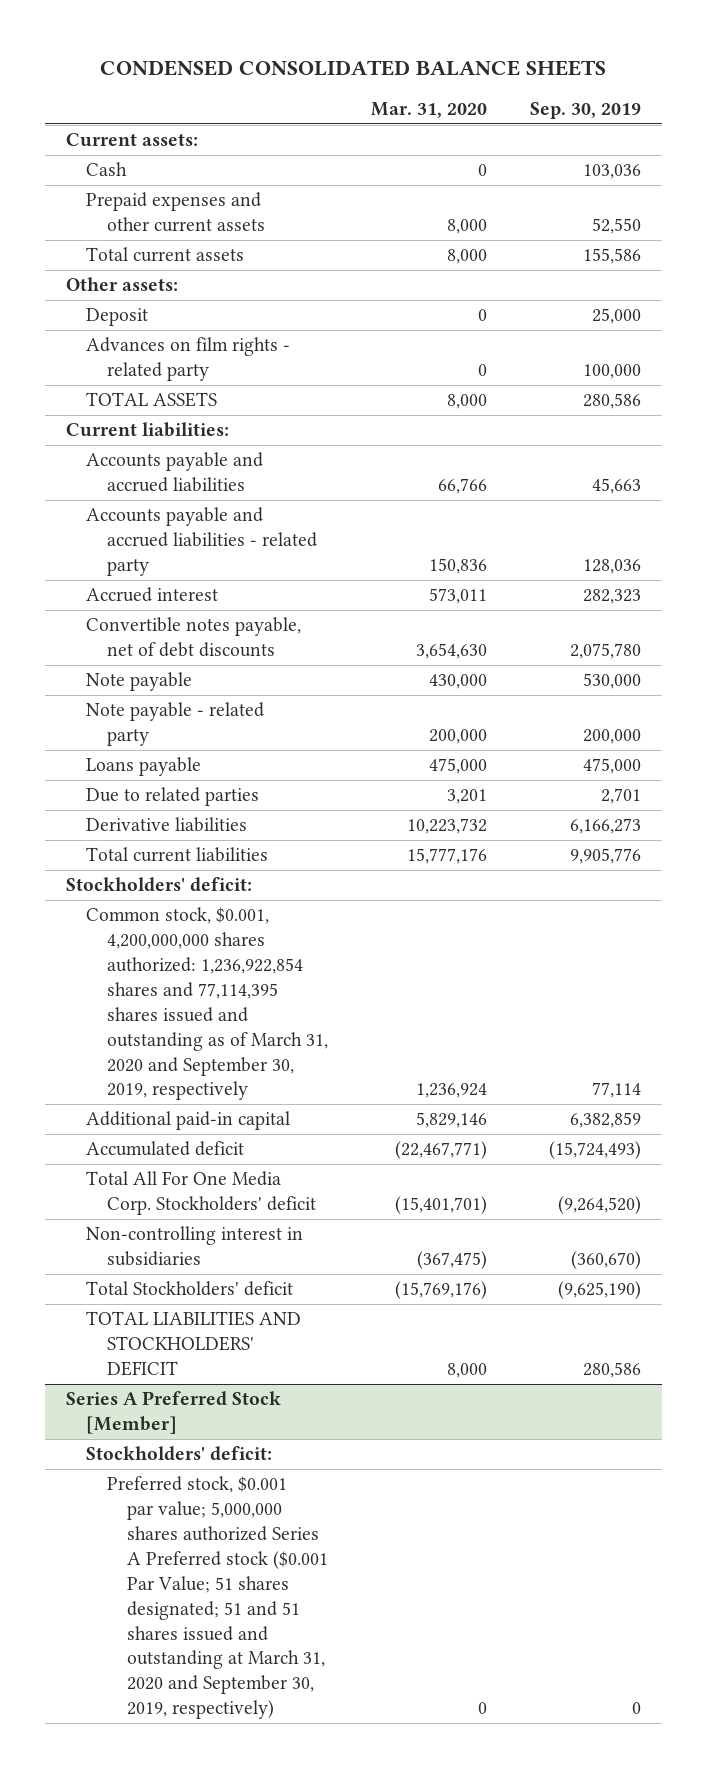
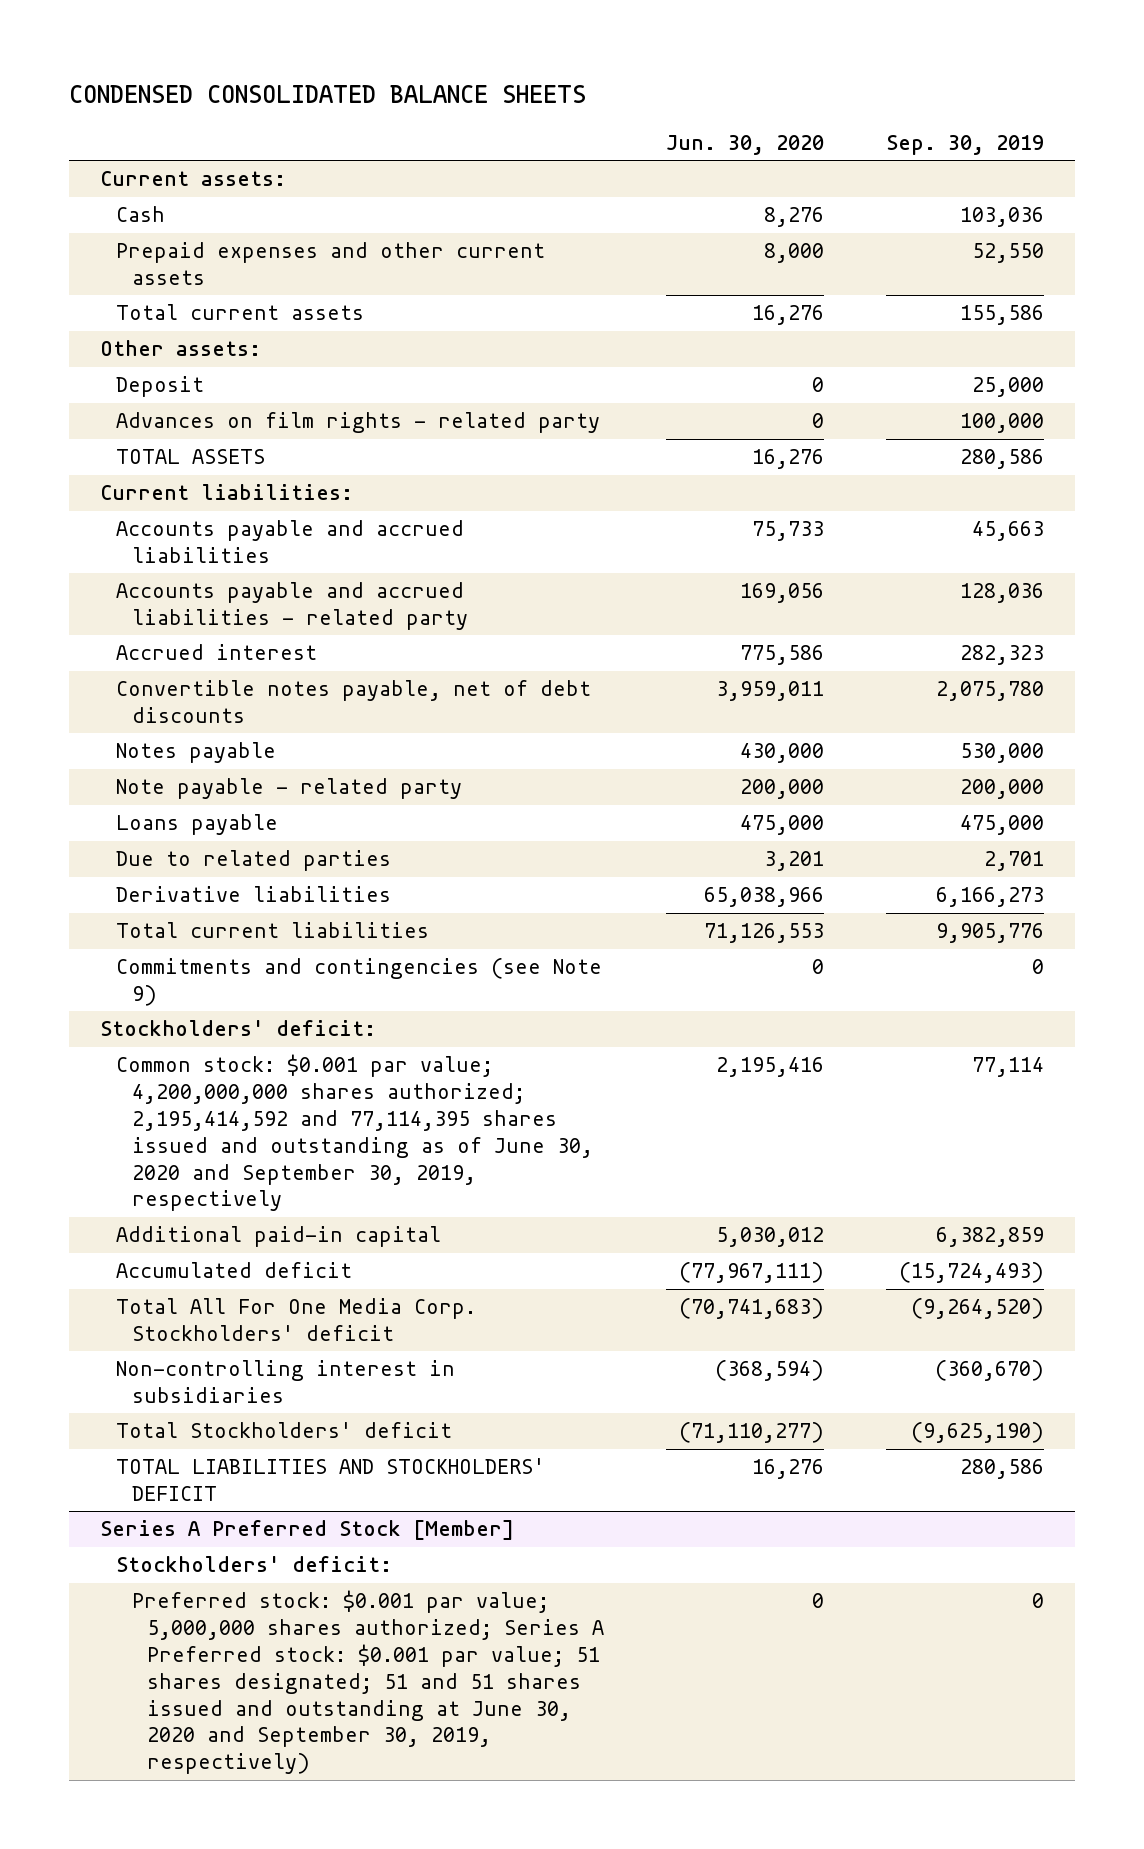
[370,102,487,119] Mar. 31, 2020 -> none
none -> [666,134,825,155] Jun. 30, 2020
[86,672,193,692] Note payable -> [115,742,276,764] Notes payable
none -> [115,958,602,1007] Commitments and contingencies (see Note 9)
[86,907,328,1101] Common stock, $0.001, 4,200,000,000 shares authorized: 1,236,922,854 shares and 77,114,395 shares issued and outstanding as of March 31, 2020 and September 30, 2019, respectively -> [115,1054,593,1212] Common stock: $0.001 par value; 4,200,000,000 shares authorized; 2,195,414,592 and 77,114,395 shares issued and outstanding as of June 30, 2020 and September 30, 2019, respectively
[106,1476,328,1720] Preferred stock, $0.001 par value; 5,000,000 shares authorized Series A Preferred stock ($0.001 Par Value; 51 shares designated; 51 and 51 shares issued and outstanding at March 31, 2020 and September 30, 2019, respectively) -> [131,1590,605,1775] Preferred stock: $0.001 par value; 5,000,000 shares authorized; Series A Preferred stock: $0.001 par value; 51 shares designated; 51 and 51 shares issued and outstanding at June 30, 2020 and September 30, 2019, respectively)

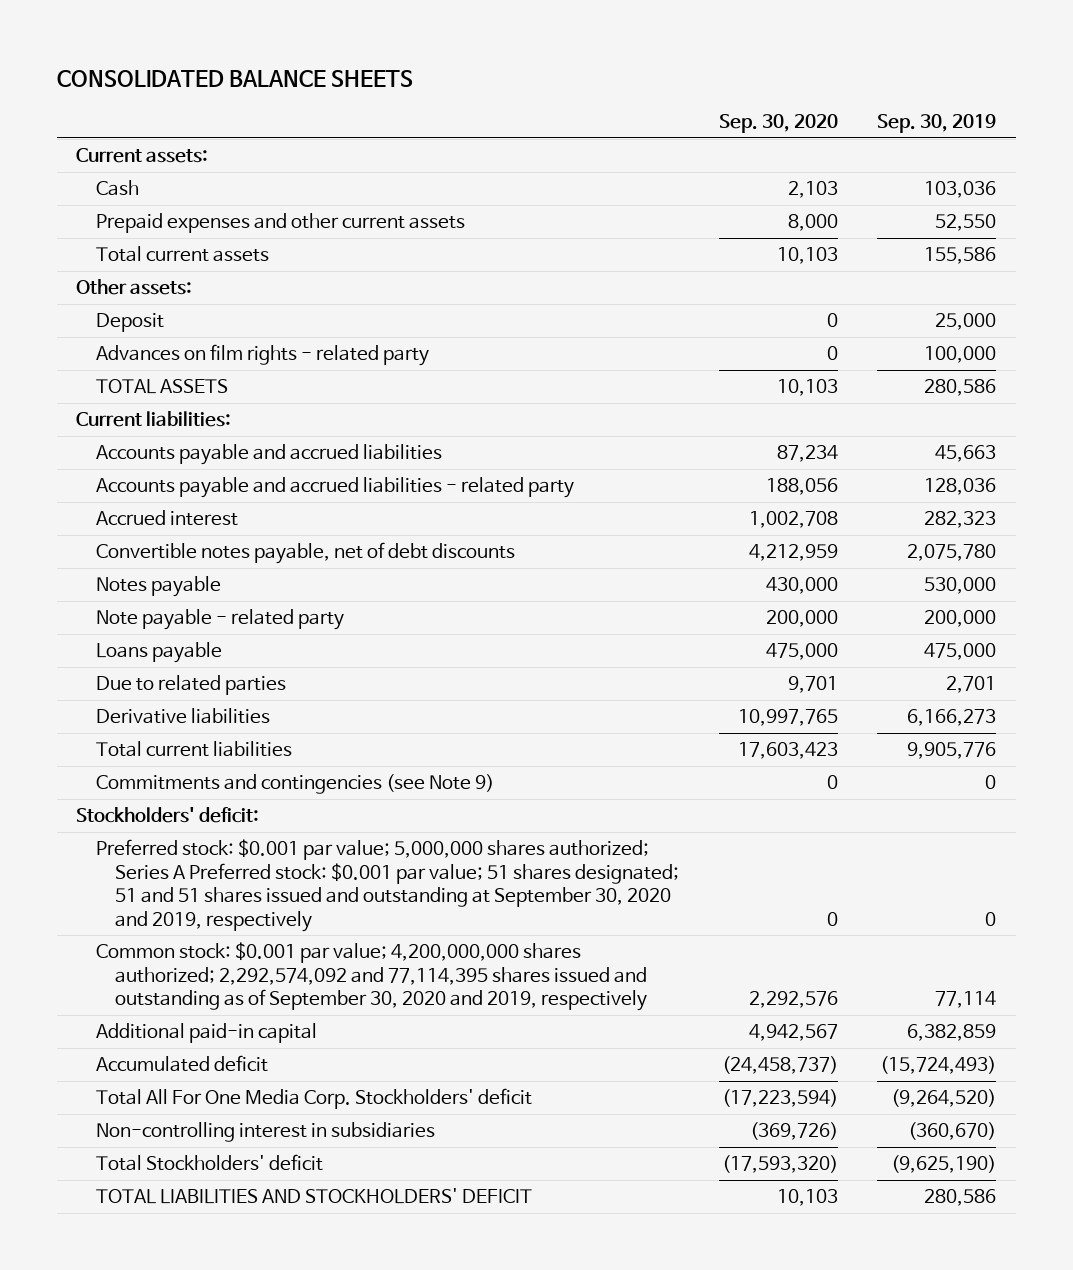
[69,84,587,103] CONDENSED CONSOLIDATED BALANCE SHEETS -> [56,69,413,87] CONSOLIDATED BALANCE SHEETS
[666,134,825,155] Jun. 30, 2020 -> none
none -> [718,114,838,134] Sep. 30, 2020
none -> [95,839,679,932] Preferred stock: $0.001 par value; 5,000,000 shares authorized; Series A Preferred stock: $0.001 par value; 51 shares designated; 51 and 51 shares issued and outstanding at September 30, 2020 and 2019, respectively
[115,1054,593,1212] Common stock: $0.001 par value; 4,200,000,000 shares authorized; 2,195,414,592 and 77,114,395 shares issued and outstanding as of June 30, 2020 and September 30, 2019, respectively -> [95,942,647,1012] Common stock: $0.001 par value; 4,200,000,000 shares authorized; 2,292,574,092 and 77,114,395 shares issued and outstanding as of September 30, 2020 and 2019, respectively
[100,1520,515,1541] Series A Preferred Stock [Member] -> none
[115,1556,392,1573] Stockholders' deficit: -> none
[131,1590,605,1775] Preferred stock: $0.001 par value; 5,000,000 shares authorized; Series A Preferred stock: $0.001 par value; 51 shares designated; 51 and 51 shares issued and outstanding at June 30, 2020 and September 30, 2019, respectively) -> none

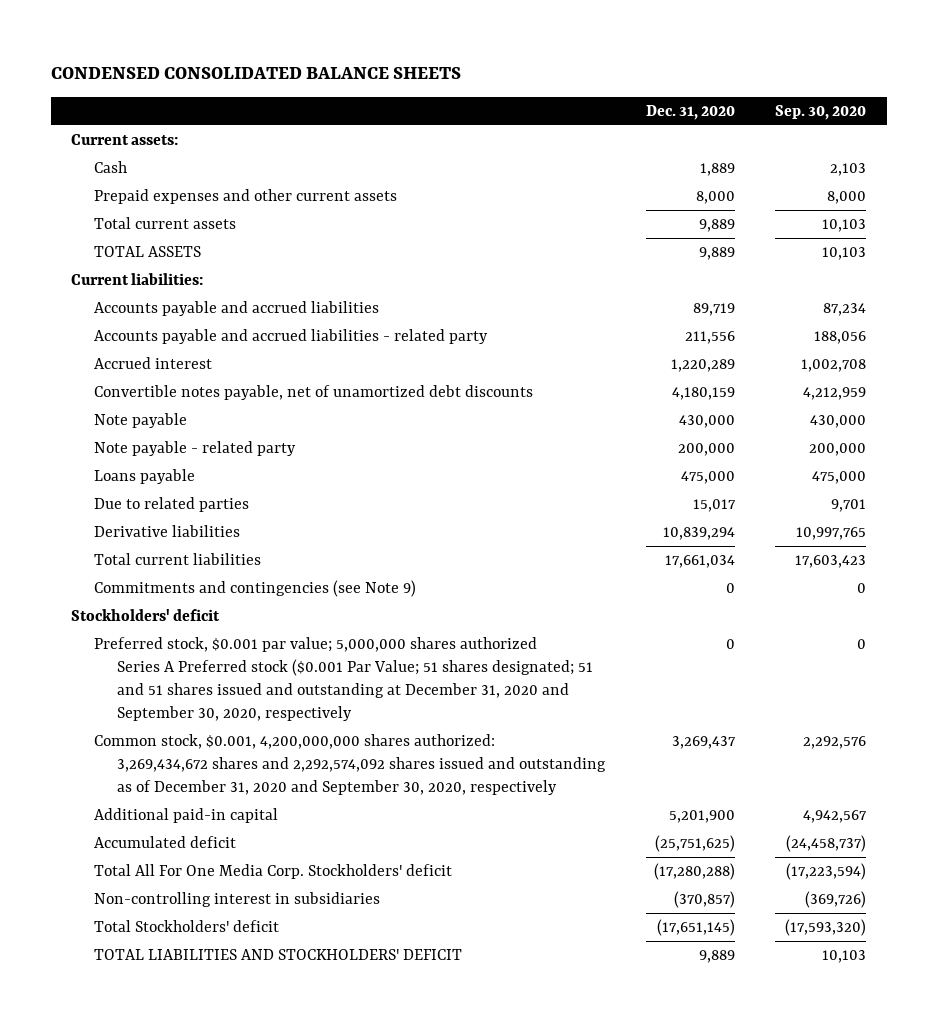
[56,69,413,87] CONSOLIDATED BALANCE SHEETS -> [50,66,461,79] CONDENSED CONSOLIDATED BALANCE SHEETS
[877,114,997,134] Sep. 30, 2019 -> none
none -> [645,105,735,121] Dec. 31, 2020
[76,279,193,296] Other assets: -> none
[95,313,164,333] Deposit -> none
[95,344,429,367] Advances on film rights - related party -> none
[95,542,515,565] Convertible notes payable, net of debt discounts -> [93,385,533,401] Convertible notes payable, net of unamortized debt discounts
[95,576,221,598] Notes payable -> [93,413,187,429] Note payable
[76,807,260,824] Stockholders' deficit: -> [70,609,220,622] Stockholders' deficit
[95,839,679,932] Preferred stock: $0.001 par value; 5,000,000 shares authorized; Series A Preferred stock: $0.001 par value; 51 shares designated; 51 and 51 shares issued and outstanding at September 30, 2020 and 2019, respectively -> [93,637,594,722] Preferred stock, $0.001 par value; 5,000,000 shares authorized Series A Preferred stock ($0.001 Par Value; 51 shares designated; 51 and 51 shares issued and outstanding at December 31, 2020 and September 30, 2020, respectively
[95,942,647,1012] Common stock: $0.001 par value; 4,200,000,000 shares authorized; 2,292,574,092 and 77,114,395 shares issued and outstanding as of September 30, 2020 and 2019, respectively -> [93,734,607,796] Common stock, $0.001, 4,200,000,000 shares authorized: 3,269,434,672 shares and 2,292,574,092 shares issued and outstanding as of December 31, 2020 and September 30, 2020, respectively

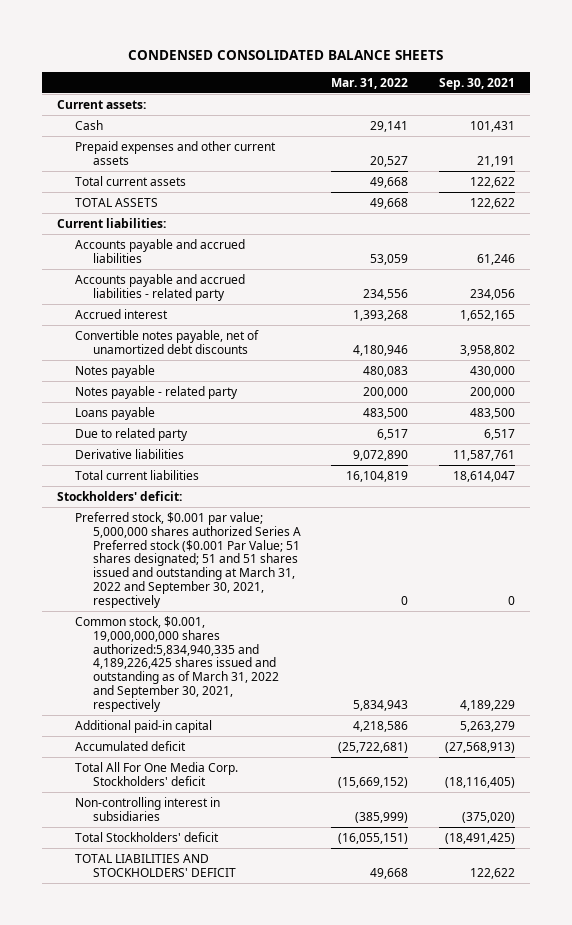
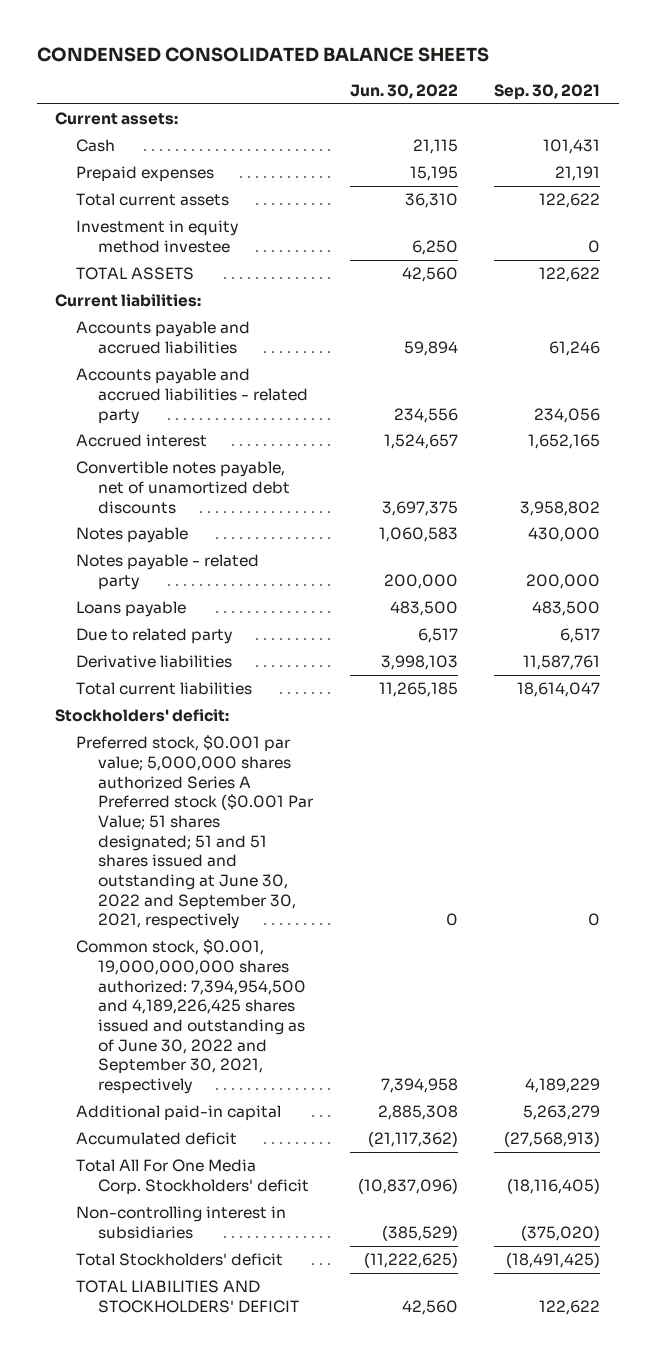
[331,77,409,89] Mar. 31, 2022 -> none
none -> [349,84,458,100] Jun. 30, 2022
[74,140,276,165] Prepaid expenses and other current assets -> [76,166,215,183] Prepaid expenses
none -> [76,220,239,253] Investment in equity method investee
[74,511,301,609] Preferred stock, $0.001 par value; 5,000,000 shares authorized Series A Preferred stock ($0.001 Par Value; 51 shares designated; 51 and 51 shares issued and outstanding at March 31, 2022 and September 30, 2021, respectively -> [76,735,313,930] Preferred stock, $0.001 par value; 5,000,000 shares authorized Series A Preferred stock ($0.001 Par Value; 51 shares designated; 51 and 51 shares issued and outstanding at June 30, 2022 and September 30, 2021, respectively
[74,615,279,713] Common stock, $0.001, 19,000,000,000 shares authorized:5,834,940,335 and 4,189,226,425 shares issued and outstanding as of March 31, 2022 and September 30, 2021, respectively -> [76,939,306,1095] Common stock, $0.001, 19,000,000,000 shares authorized: 7,394,954,500 and 4,189,226,425 shares issued and outstanding as of June 30, 2022 and September 30, 2021, respectively

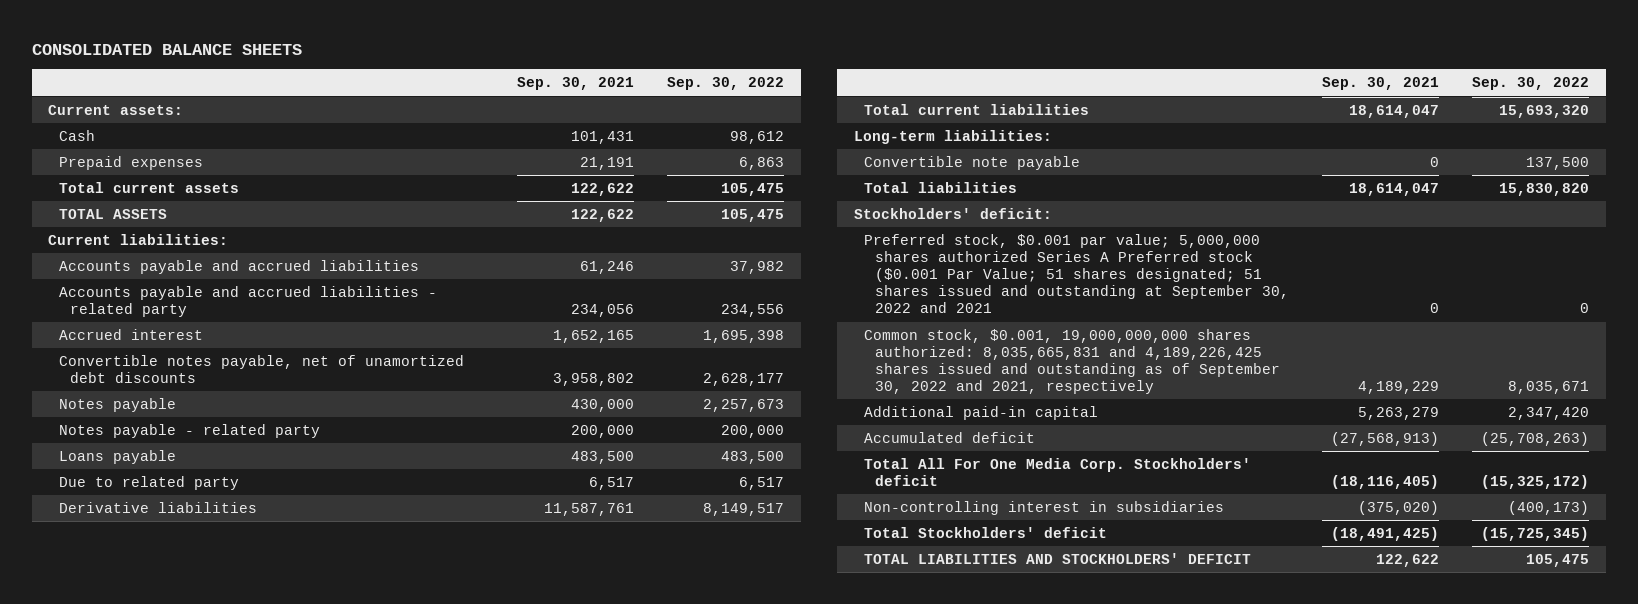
[36,47,489,63] CONDENSED CONSOLIDATED BALANCE SHEETS -> [31,43,302,55] CONSOLIDATED BALANCE SHEETS
[349,84,458,100] Jun. 30, 2022 -> none
none -> [667,77,785,91] Sep. 30, 2022
[76,220,239,253] Investment in equity method investee -> none
none -> [853,130,1052,145] Long-term liabilities:
none -> [864,156,1081,171] Convertible note payable
none -> [864,182,1018,194] Total liabilities
[76,735,313,930] Preferred stock, $0.001 par value; 5,000,000 shares authorized Series A Preferred stock ($0.001 Par Value; 51 shares designated; 51 and 51 shares issued and outstanding at June 30, 2022 and September 30, 2021, respectively -> [864,234,1290,314] Preferred stock, $0.001 par value; 5,000,000 shares authorized Series A Preferred stock ($0.001 Par Value; 51 shares designated; 51 shares issued and outstanding at September 30, 2022 and 2021
[76,939,306,1095] Common stock, $0.001, 19,000,000,000 shares authorized: 7,394,954,500 and 4,189,226,425 shares issued and outstanding as of June 30, 2022 and September 30, 2021, respectively -> [864,329,1281,395] Common stock, $0.001, 19,000,000,000 shares authorized: 8,035,665,831 and 4,189,226,425 shares issued and outstanding as of September 30, 2022 and 2021, respectively

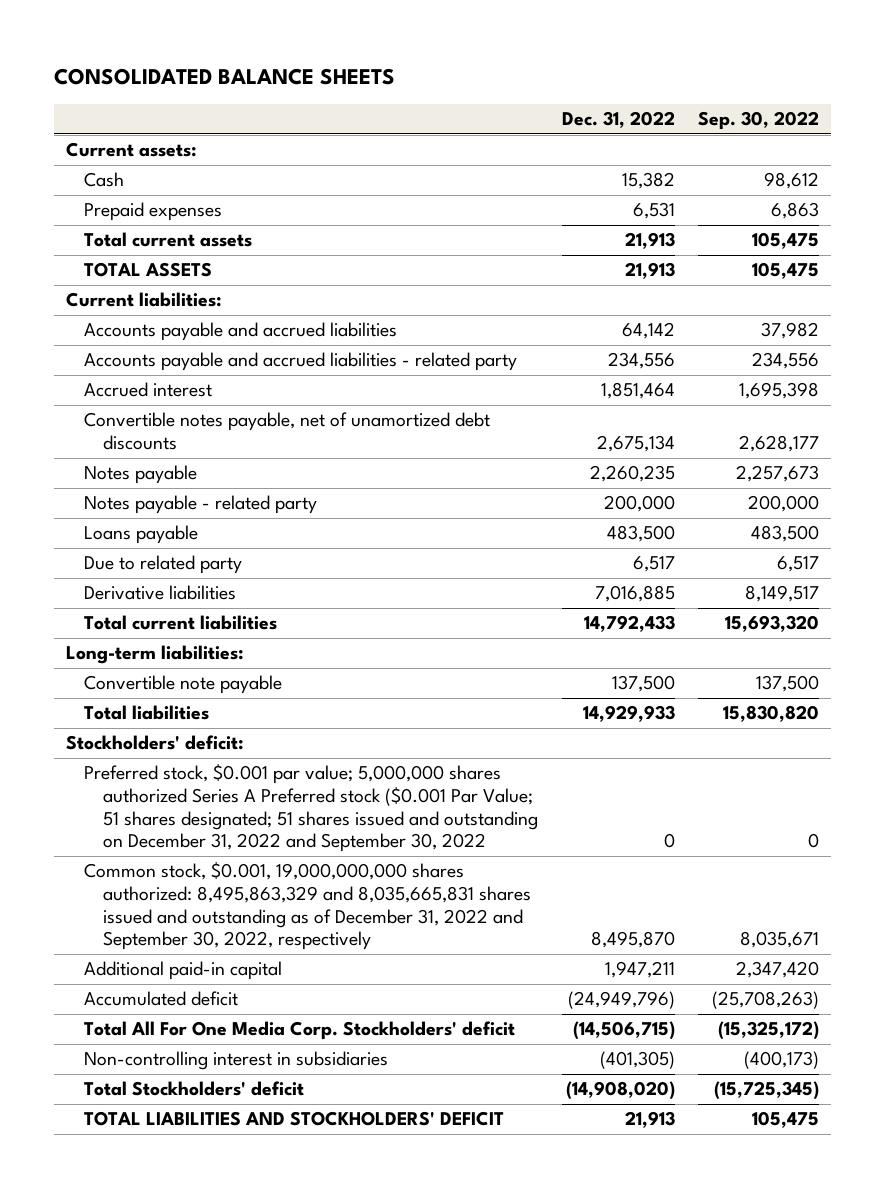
[517,77,635,91] Sep. 30, 2021 -> none
none -> [561,111,675,129] Dec. 31, 2022
[864,234,1290,314] Preferred stock, $0.001 par value; 5,000,000 shares authorized Series A Preferred stock ($0.001 Par Value; 51 shares designated; 51 shares issued and outstanding at September 30, 2022 and 2021 -> [84,764,538,853] Preferred stock, $0.001 par value; 5,000,000 shares authorized Series A Preferred stock ($0.001 Par Value; 51 shares designated; 51 shares issued and outstanding on December 31, 2022 and September 30, 2022
[864,329,1281,395] Common stock, $0.001, 19,000,000,000 shares authorized: 8,035,665,831 and 4,189,226,425 shares issued and outstanding as of September 30, 2022 and 2021, respectively -> [84,862,531,951] Common stock, $0.001, 19,000,000,000 shares authorized: 8,495,863,329 and 8,035,665,831 shares issued and outstanding as of December 31, 2022 and September 30, 2022, respectively

